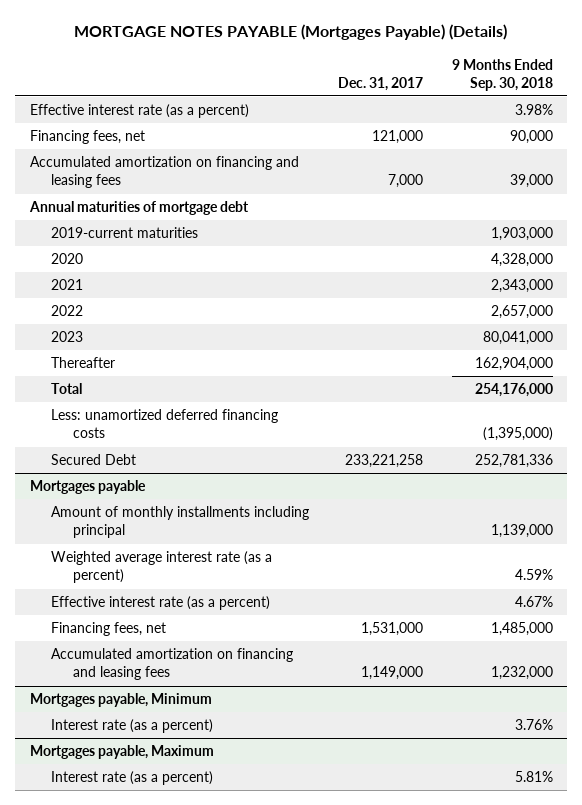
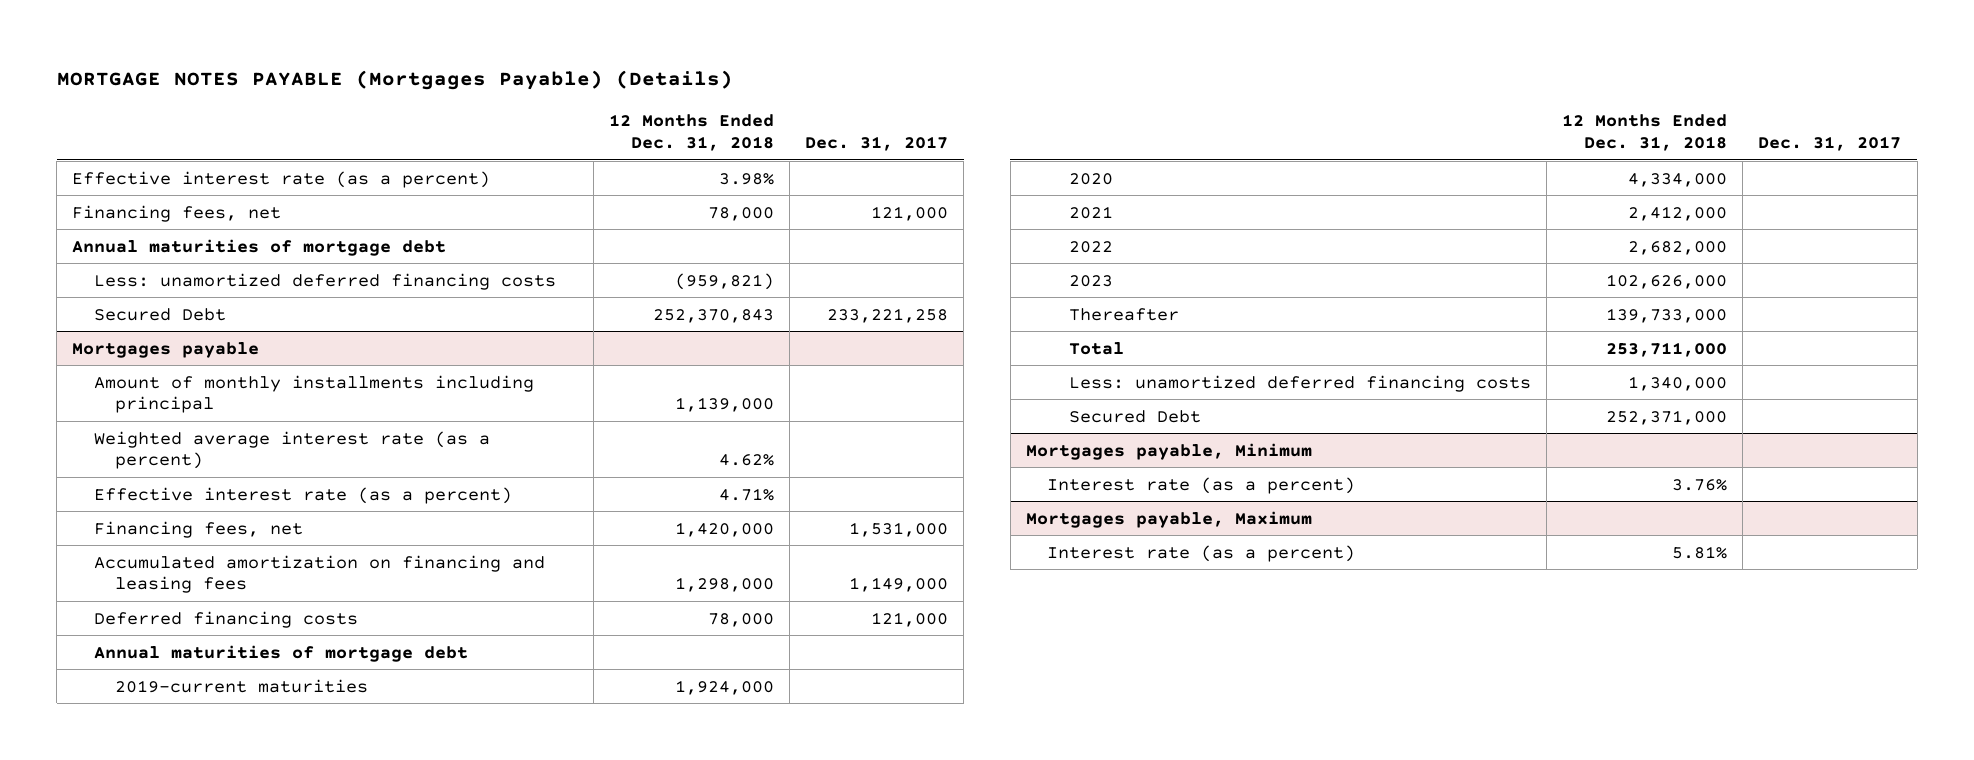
[451,58,553,91] 9 Months Ended Sep. 30, 2018 -> none
none -> [608,114,774,152] 12 Months Ended Dec. 31, 2018
[29,156,299,189] Accumulated amortization on financing and leasing fees -> none
[51,227,199,239] 2019-current maturities -> none
[51,253,84,265] 2020 -> none
[51,279,84,291] 2021 -> none
[51,305,84,317] 2022 -> none
[51,331,84,343] 2023 -> none
[51,357,116,369] Thereafter -> none
[51,383,83,395] Total -> none
none -> [93,610,358,628] Deferred financing costs
none -> [93,644,468,662] Annual maturities of mortgage debt
none -> [115,678,369,693] 2019-current maturities
none -> [1068,172,1113,185] 2020
none -> [1068,205,1113,219] 2021
none -> [1068,240,1113,253] 2022
none -> [1068,274,1113,287] 2023
none -> [1068,307,1179,321] Thereafter
none -> [1068,341,1124,355] Total
none -> [1068,374,1531,392] Less: unamortized deferred financing costs
none -> [1068,409,1201,423] Secured Debt

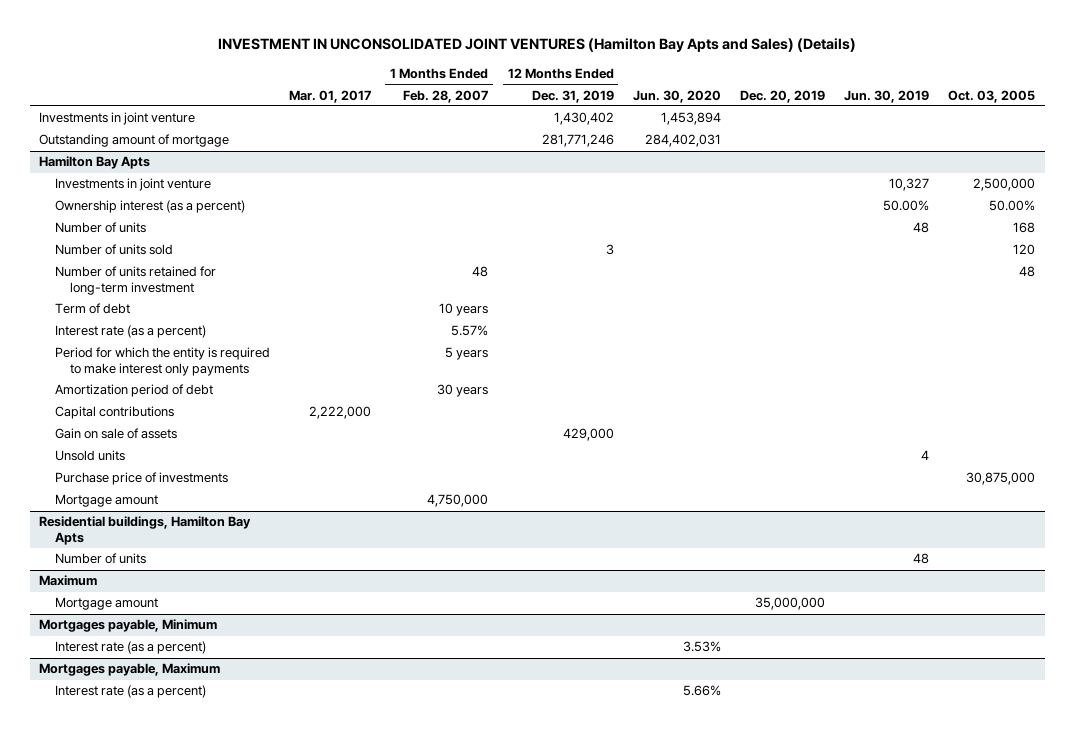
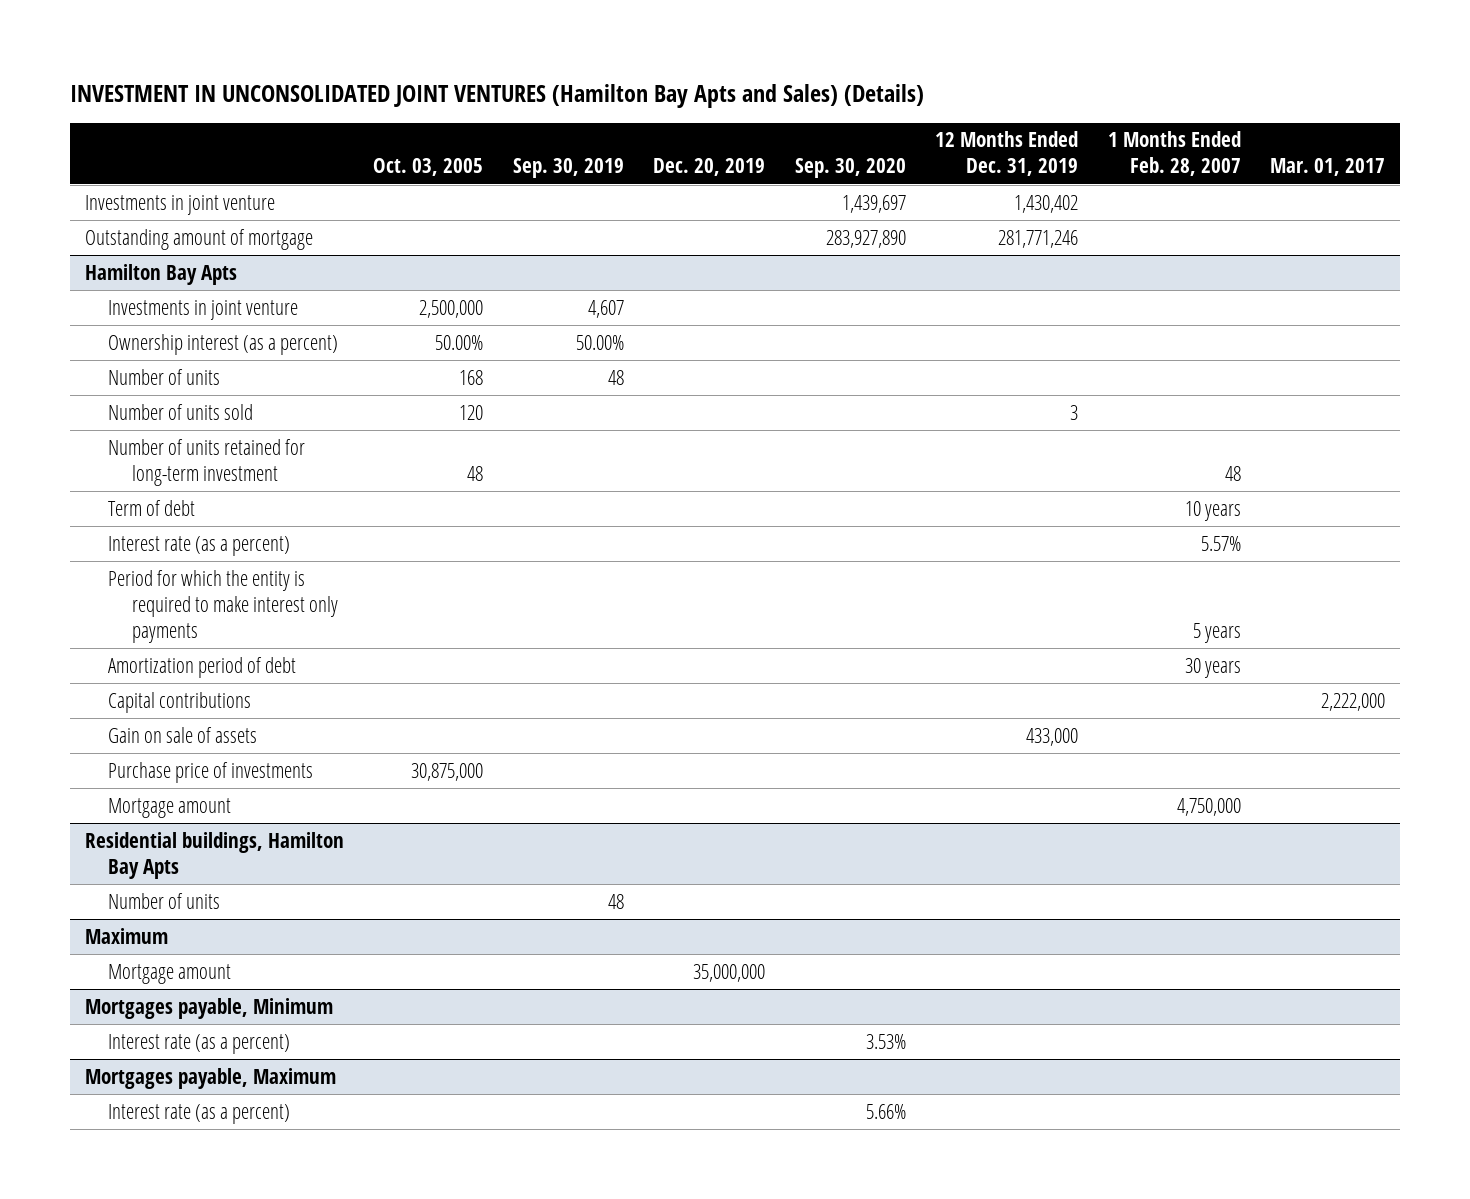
[632,89,721,103] Jun. 30, 2020 -> none
[844,89,930,103] Jun. 30, 2019 -> none
none -> [512,158,624,179] Sep. 30, 2019
none -> [794,158,906,179] Sep. 30, 2020
[54,450,125,462] Unsold units -> none
[562,428,614,442] 429,000 -> [1026,727,1079,746] 433,000

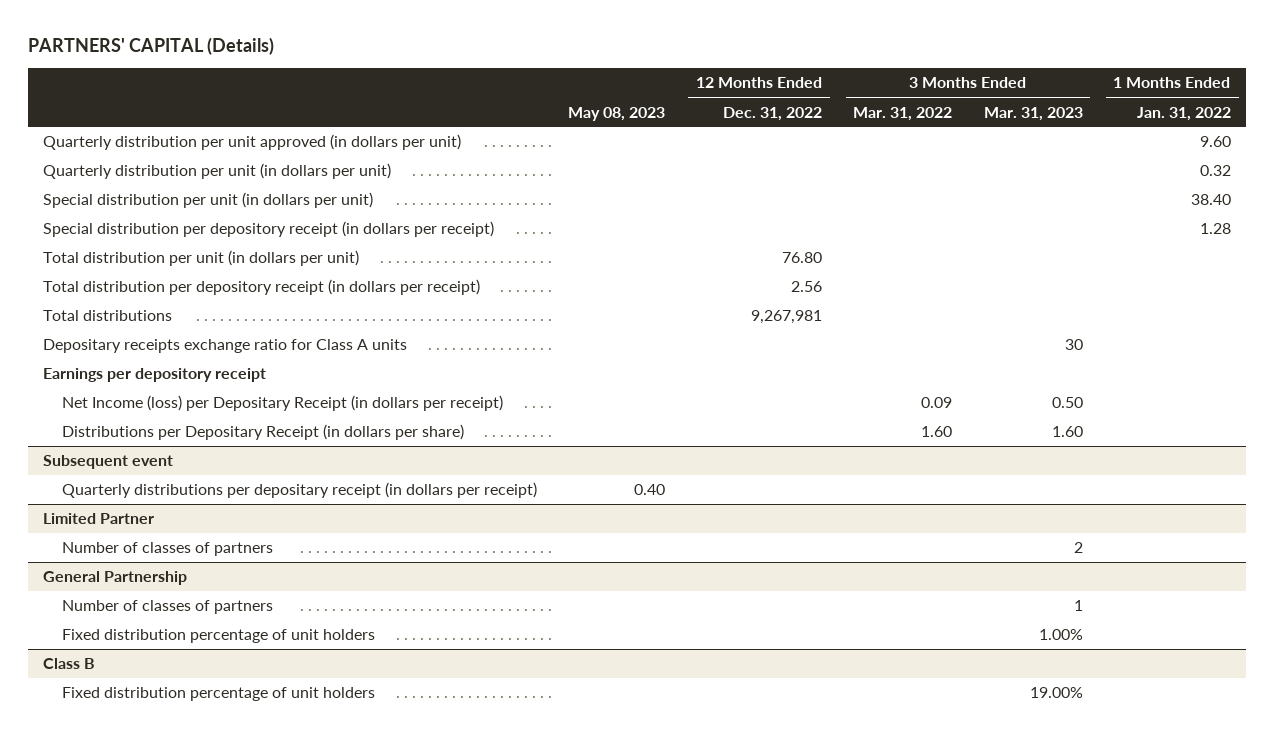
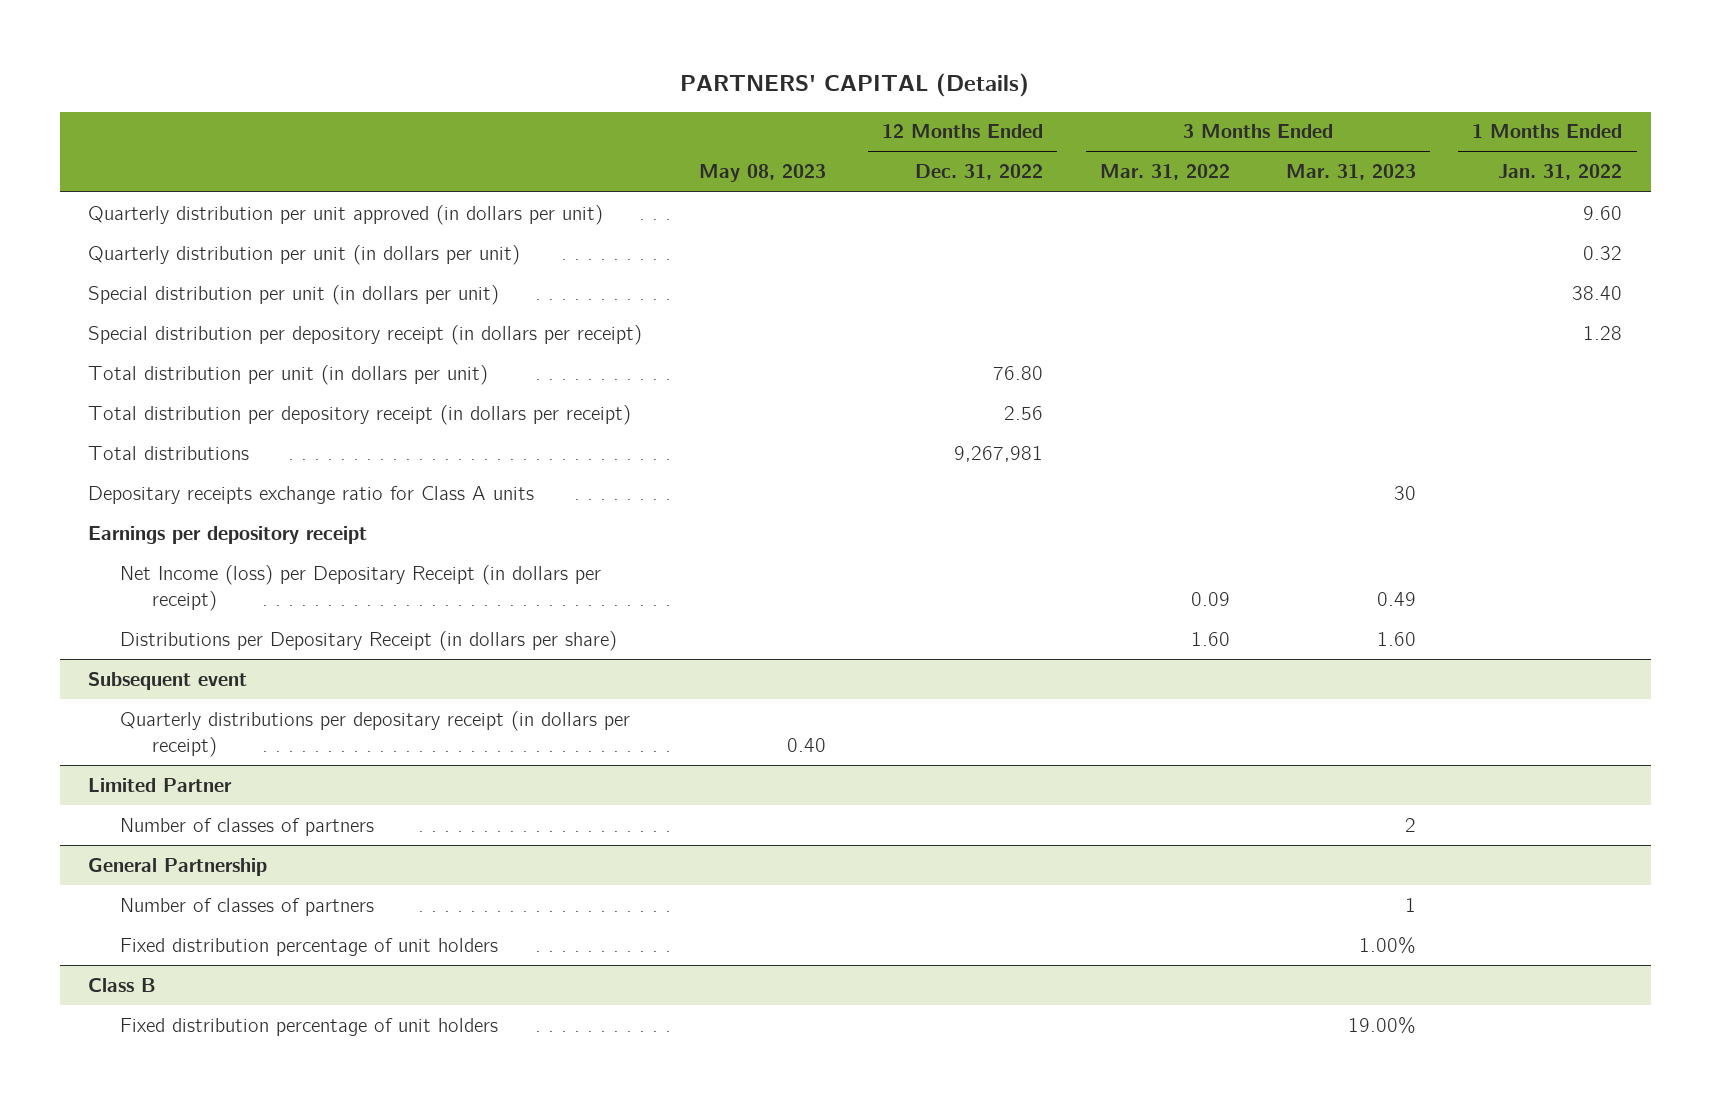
[1051,397,1083,409] 0.50 -> [1377,591,1417,606] 0.49

